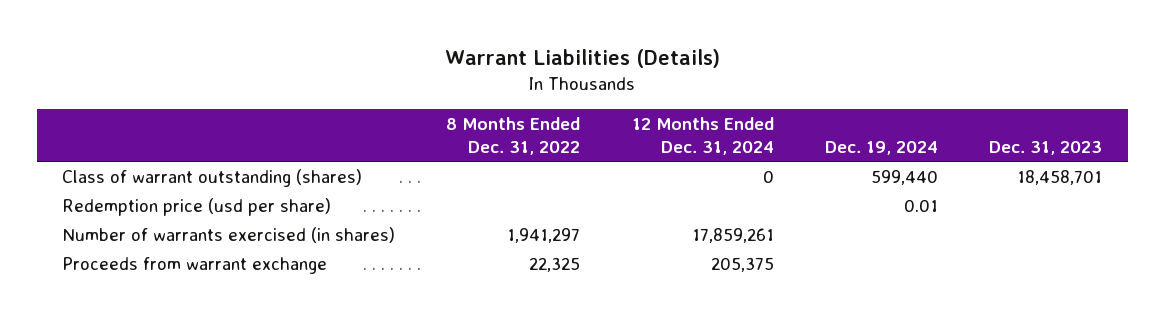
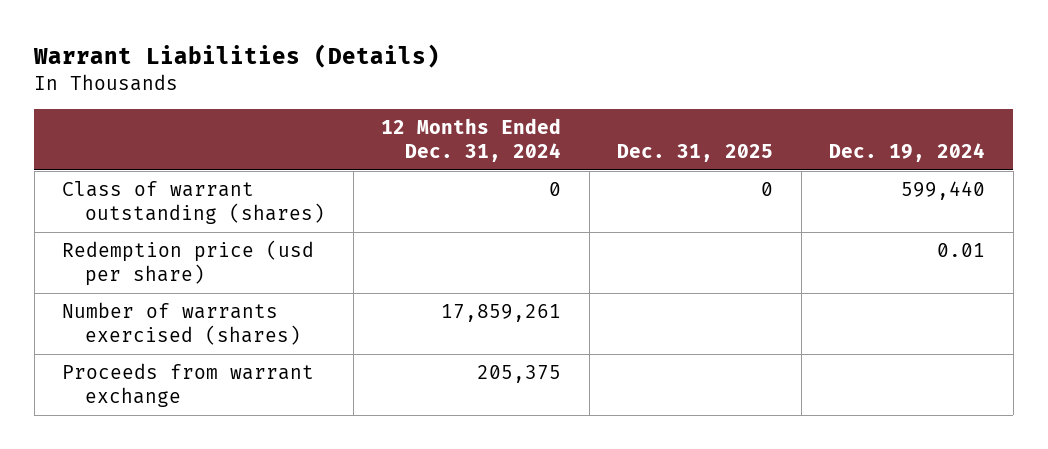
[446,116,581,155] 8 Months Ended Dec. 31, 2022 -> none
[988,140,1102,155] Dec. 31, 2023 -> none
none -> [617,144,774,163] Dec. 31, 2025
[62,226,396,243] Number of warrants exercised (in shares) -> [62,302,302,346] Number of warrants exercised (shares)

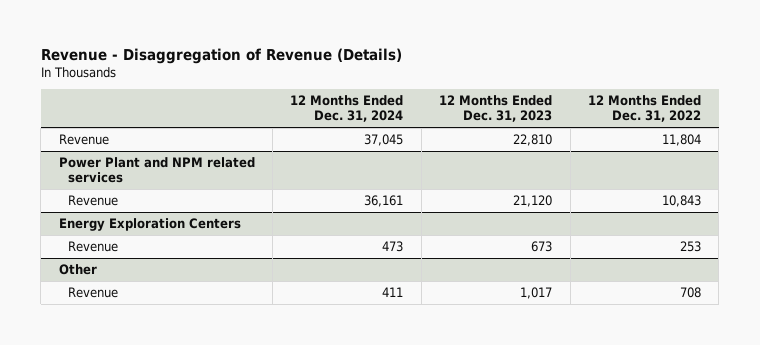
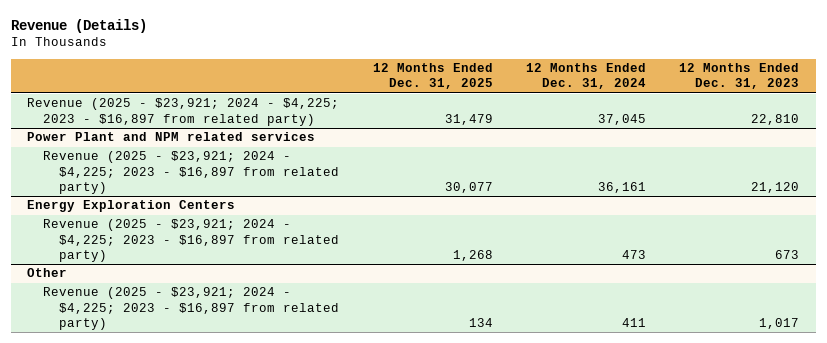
[40,48,402,65] Revenue - Disaggregation of Revenue (Details) -> [10,18,147,33] Revenue (Details)
[588,95,702,123] 12 Months Ended Dec. 31, 2022 -> none
none -> [372,63,493,90] 12 Months Ended Dec. 31, 2025
[58,134,109,146] Revenue -> [27,98,340,126] Revenue (2025 - $23,921; 2024 - $4,225; 2023 - $16,897 from related party)
[67,195,118,207] Revenue -> [43,151,340,194] Revenue (2025 - $23,921; 2024 - $4,225; 2023 - $16,897 from related party)
[67,241,118,253] Revenue -> [43,219,340,262] Revenue (2025 - $23,921; 2024 - $4,225; 2023 - $16,897 from related party)
[67,287,118,299] Revenue -> [43,287,340,330] Revenue (2025 - $23,921; 2024 - $4,225; 2023 - $16,897 from related party)

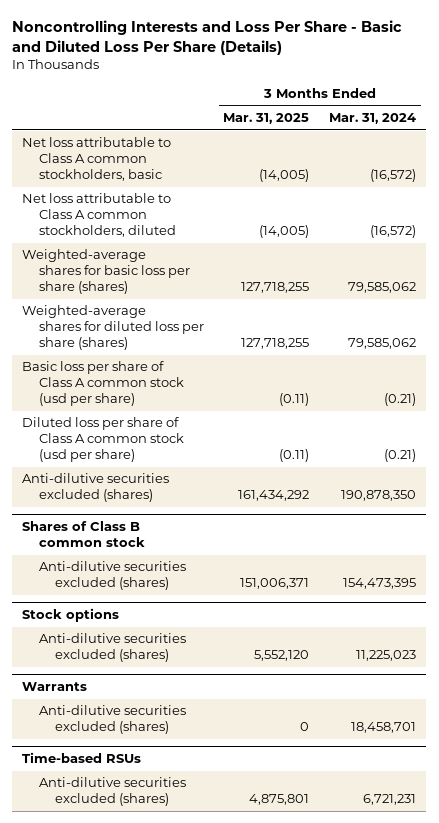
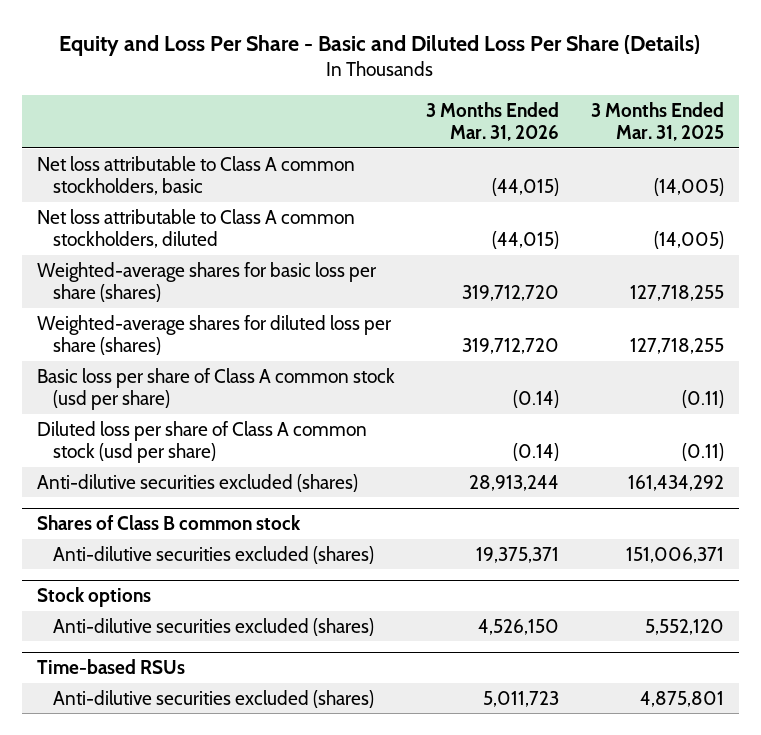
[12,19,403,55] Noncontrolling Interests and Loss Per Share - Basic and Diluted Loss Per Share (Details) -> [59,34,701,56] Equity and Loss Per Share - Basic and Diluted Loss Per Share (Details)
[329,113,417,125] Mar. 31, 2024 -> none
none -> [426,102,560,142] 3 Months Ended Mar. 31, 2026
[22,682,88,692] Warrants -> none
[38,705,186,735] Anti-dilutive securities excluded (shares) -> none

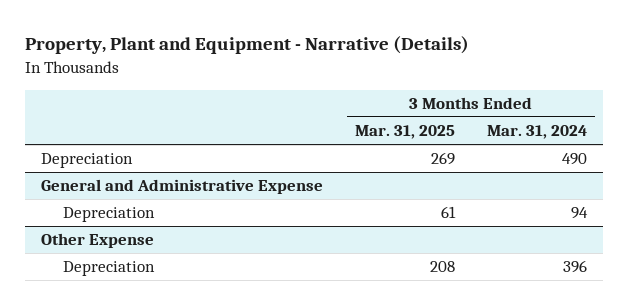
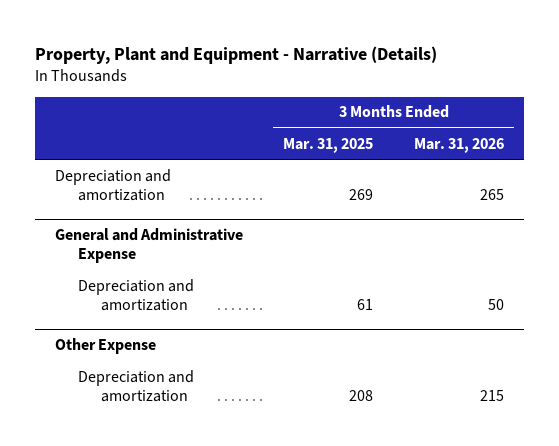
[486,125,587,140] Mar. 31, 2024 -> none
none -> [413,137,504,153] Mar. 31, 2026
[40,153,133,169] Depreciation -> [55,168,172,201] Depreciation and amortization
[62,207,155,223] Depreciation -> [78,278,195,311] Depreciation and amortization
[62,261,155,277] Depreciation -> [78,369,195,402] Depreciation and amortization

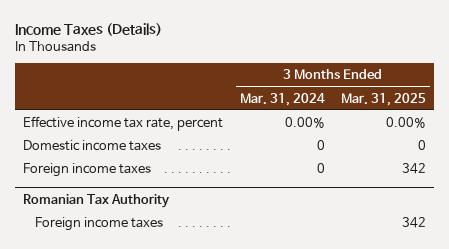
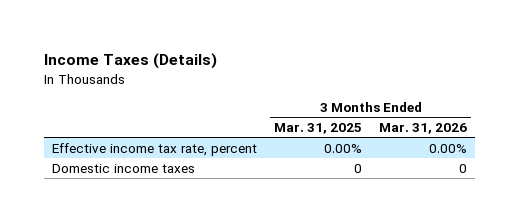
[239,92,325,106] Mar. 31, 2024 -> none
none -> [378,123,467,135] Mar. 31, 2026
[23,163,152,178] Foreign income taxes -> none
[23,193,171,208] Romanian Tax Authority -> none
[34,217,163,232] Foreign income taxes -> none

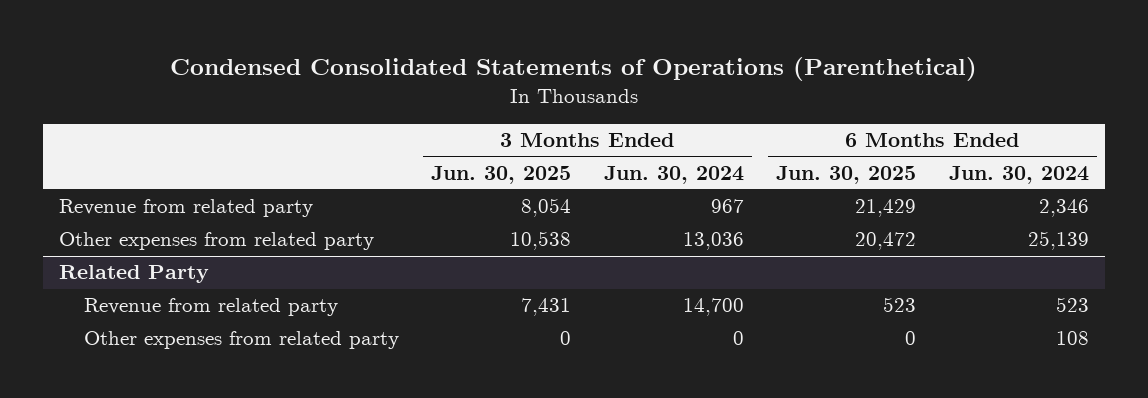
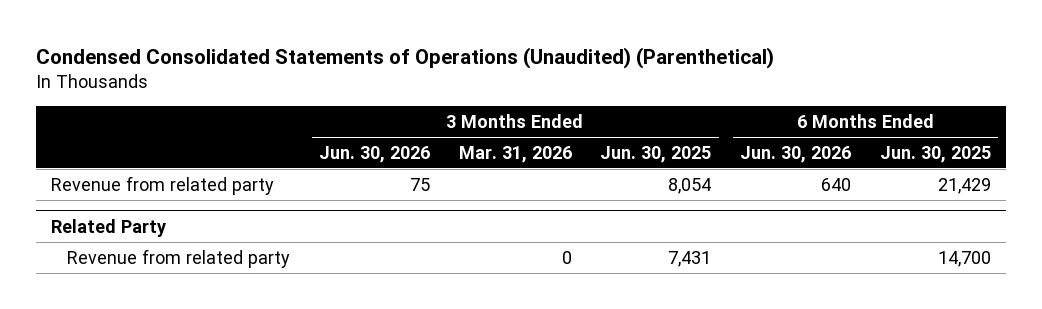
[169,57,977,82] Condensed Consolidated Statements of Operations (Parenthetical) -> [36,47,775,70] Condensed Consolidated Statements of Operations (Unaudited) (Parenthetical)
[603,165,744,184] Jun. 30, 2024 -> none
[948,165,1089,184] Jun. 30, 2024 -> none
none -> [318,145,430,163] Jun. 30, 2026
none -> [458,145,572,163] Mar. 31, 2026
none -> [740,145,852,163] Jun. 30, 2026
[59,232,375,251] Other expenses from related party -> none
[83,331,399,350] Other expenses from related party -> none
[883,297,917,313] 523 -> [938,250,992,267] 14,700

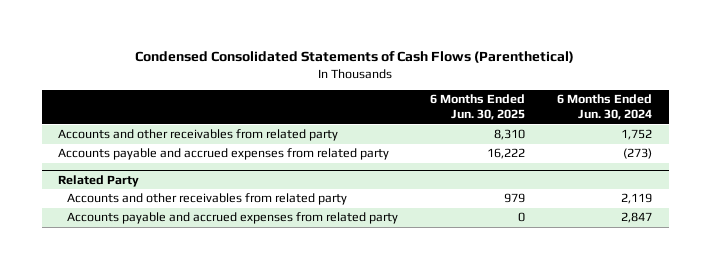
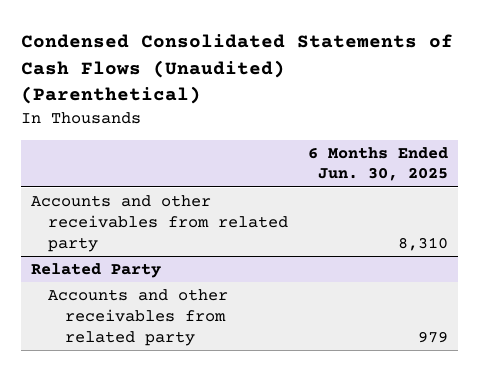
[135,50,575,63] Condensed Consolidated Statements of Cash Flows (Parenthetical) -> [21,34,454,104] Condensed Consolidated Statements of Cash Flows (Unaudited) (Parenthetical)
[557,94,653,121] 6 Months Ended Jun. 30, 2024 -> none
[58,148,390,161] Accounts payable and accrued expenses from related party -> none
[66,212,398,225] Accounts payable and accrued expenses from related party -> none

